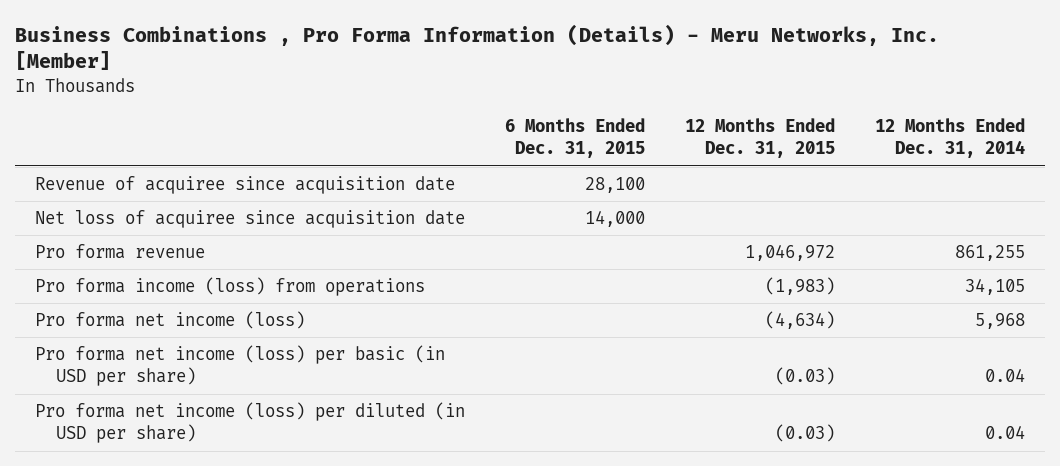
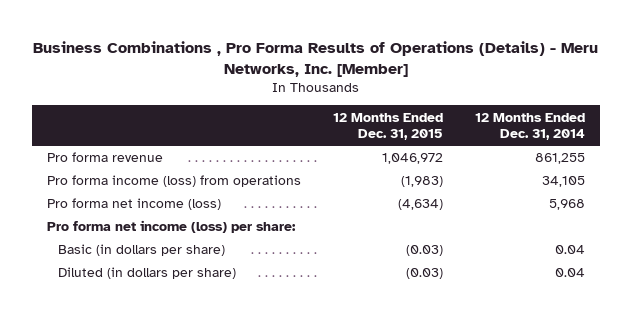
[15,23,940,71] Business Combinations , Pro Forma Information (Details) - Meru Networks, Inc. [Member] -> [33,40,599,77] Business Combinations , Pro Forma Results of Operations (Details) - Meru Networks, Inc. [Member]
[505,118,646,159] 6 Months Ended Dec. 31, 2015 -> none
[35,176,456,195] Revenue of acquiree since acquisition date -> none
[35,210,466,229] Net loss of acquiree since acquisition date -> none
none -> [47,220,297,234] Pro forma net income (loss) per share:
[35,345,446,387] Pro forma net income (loss) per basic (in USD per share) -> [58,244,226,257] Basic (in dollars per share)
[35,402,466,444] Pro forma net income (loss) per diluted (in USD per share) -> [58,267,237,280] Diluted (in dollars per share)

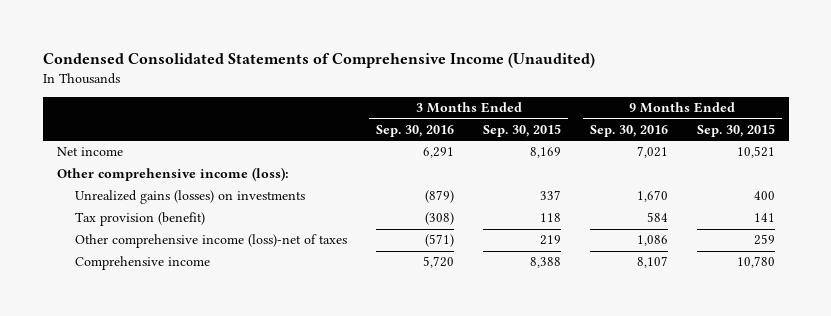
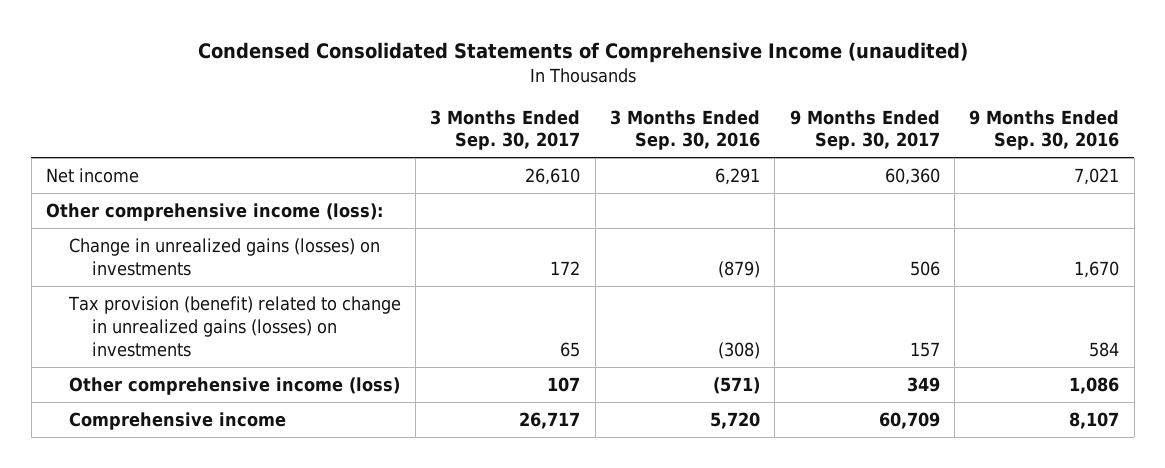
[42,53,595,69] Condensed Consolidated Statements of Comprehensive Income (Unaudited) -> [197,42,968,64] Condensed Consolidated Statements of Comprehensive Income (unaudited)
[483,123,562,137] Sep. 30, 2015 -> none
[696,123,775,137] Sep. 30, 2015 -> none
none -> [430,109,581,151] 3 Months Ended Sep. 30, 2017
none -> [789,109,940,151] 9 Months Ended Sep. 30, 2017
[75,190,306,205] Unrealized gains (losses) on investments -> [68,237,380,276] Change in unrealized gains (losses) on investments
[75,212,206,227] Tax provision (benefit) -> [67,295,401,357] Tax provision (benefit) related to change in unrealized gains (losses) on investments
[75,234,348,249] Other comprehensive income (loss)-net of taxes -> [68,376,400,395] Other comprehensive income (loss)

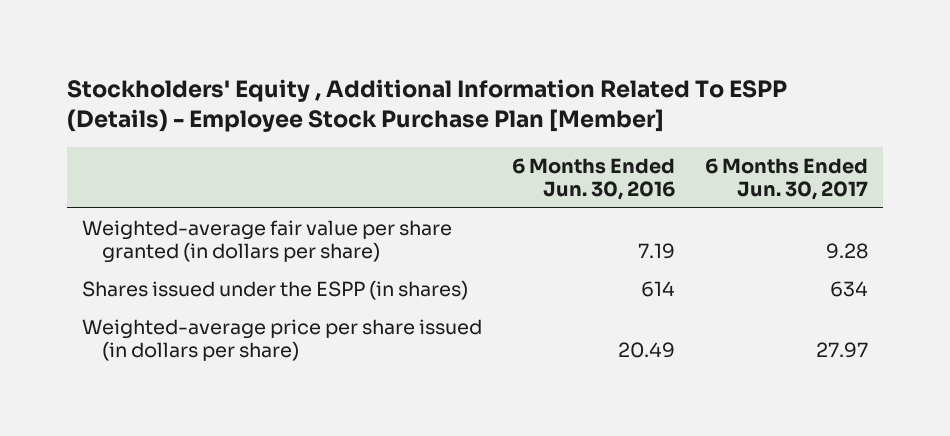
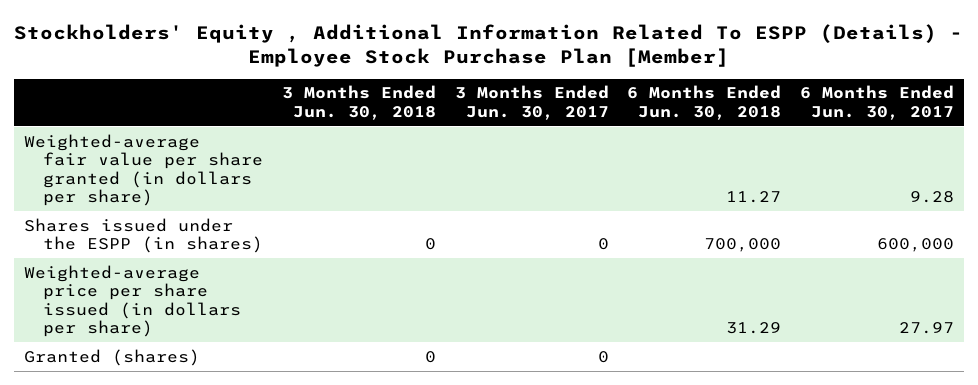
[511,158,675,200] 6 Months Ended Jun. 30, 2016 -> none
none -> [281,85,436,120] 3 Months Ended Jun. 30, 2018
none -> [454,85,609,120] 3 Months Ended Jun. 30, 2017
none -> [627,85,782,120] 6 Months Ended Jun. 30, 2018
[830,281,869,298] 634 -> [877,238,955,253] 600,000
none -> [23,348,200,366] Granted (shares)

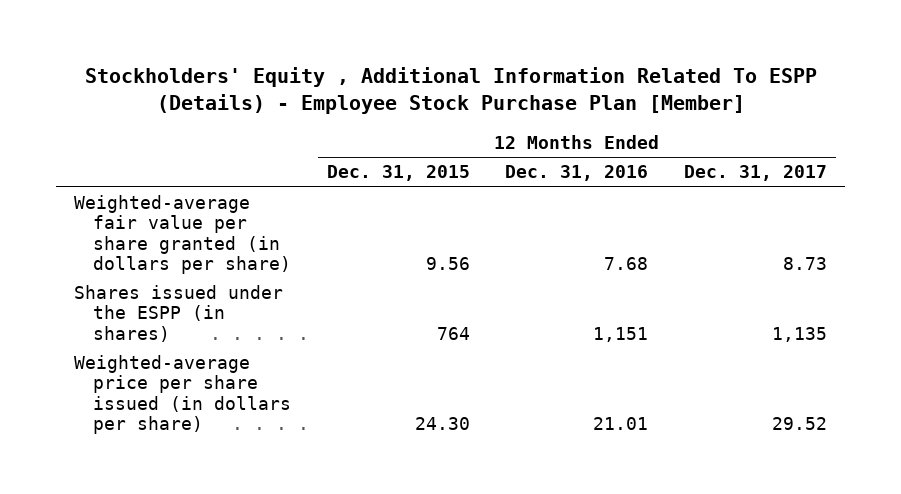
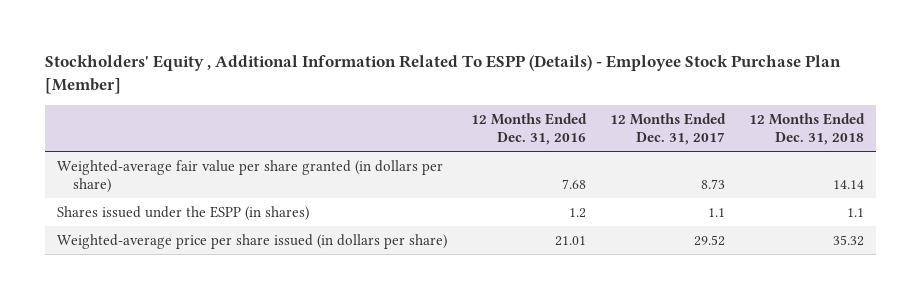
[326,165,470,182] Dec. 31, 2015 -> none
none -> [748,112,865,146] 12 Months Ended Dec. 31, 2018
[593,326,649,342] 1,151 -> [568,207,586,218] 1.2
[772,326,828,342] 1,135 -> [707,207,725,217] 1.1

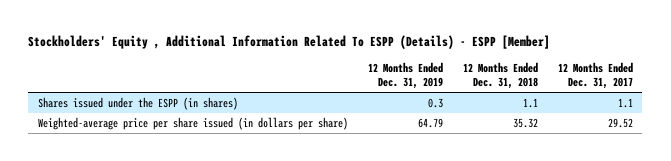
[44,55,841,95] Stockholders' Equity , Additional Information Related To ESPP (Details) - Employee Stock Purchase Plan [Member] -> [28,35,551,50] Stockholders' Equity , Additional Information Related To ESPP (Details) - ESPP [Member]
[470,112,587,146] 12 Months Ended Dec. 31, 2016 -> none
none -> [368,61,444,90] 12 Months Ended Dec. 31, 2019
[56,159,443,193] Weighted-average fair value per share granted (in dollars per share) -> none

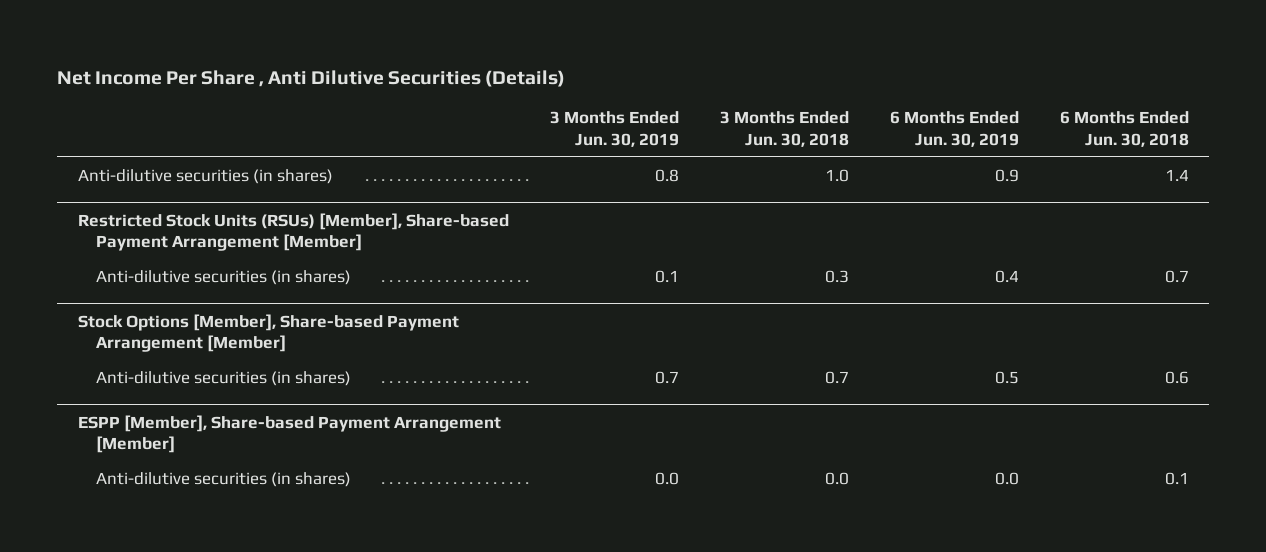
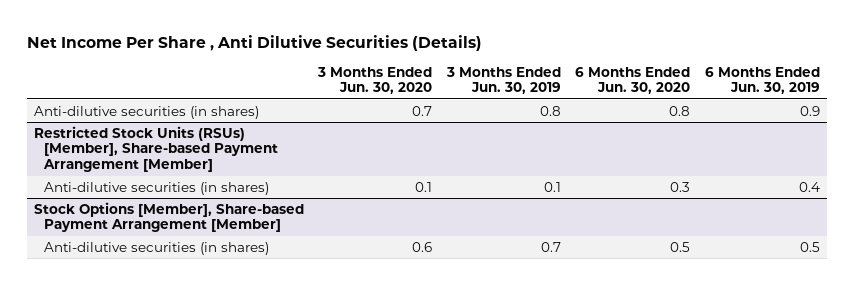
[719,111,849,148] 3 Months Ended Jun. 30, 2018 -> none
[1059,111,1189,148] 6 Months Ended Jun. 30, 2018 -> none
none -> [317,66,433,95] 3 Months Ended Jun. 30, 2020
none -> [575,66,691,95] 6 Months Ended Jun. 30, 2020
[77,414,501,454] ESPP [Member], Share-based Payment Arrangement [Member] -> none
[95,471,351,487] Anti-dilutive securities (in shares) -> none

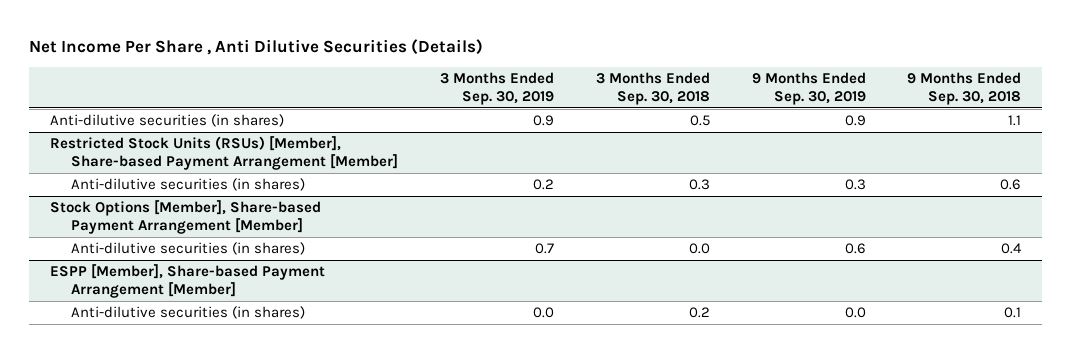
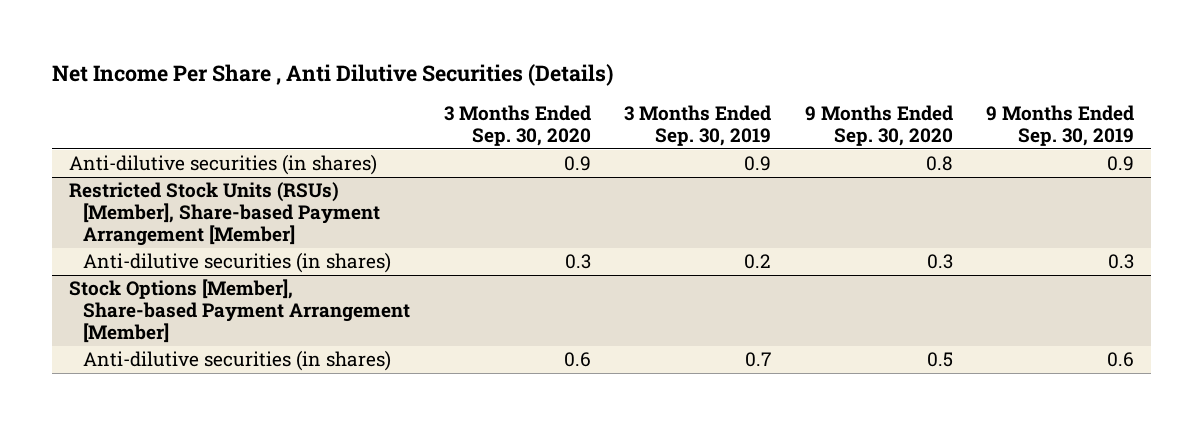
[595,72,710,105] 3 Months Ended Sep. 30, 2018 -> none
[907,72,1022,105] 9 Months Ended Sep. 30, 2018 -> none
none -> [443,105,591,147] 3 Months Ended Sep. 30, 2020
none -> [804,105,953,147] 9 Months Ended Sep. 30, 2020
[49,264,325,298] ESPP [Member], Share-based Payment Arrangement [Member] -> none
[71,306,306,320] Anti-dilutive securities (in shares) -> none

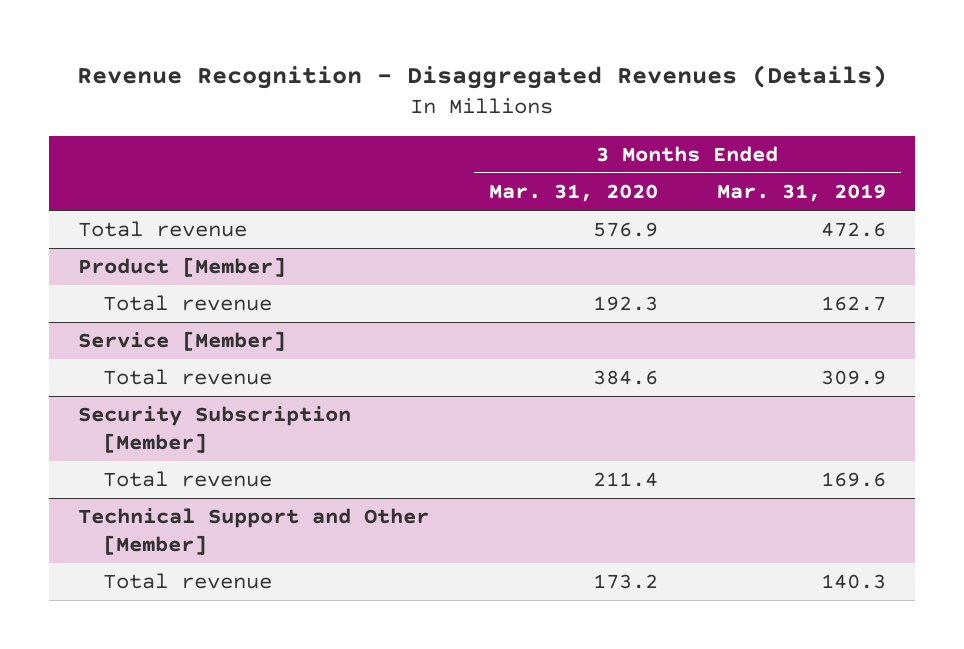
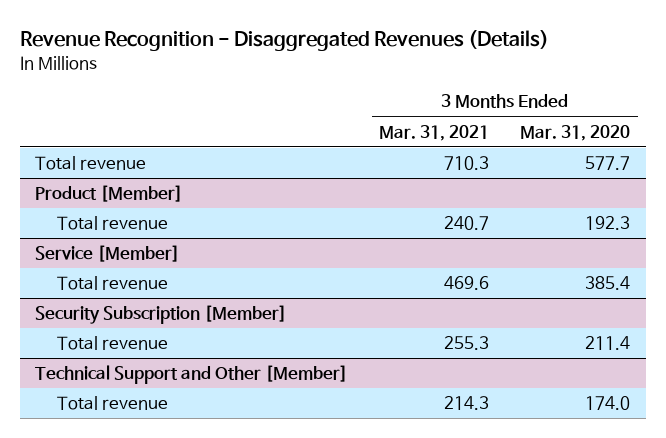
[716,184,886,203] Mar. 31, 2019 -> none
none -> [379,124,490,141] Mar. 31, 2021
[592,222,658,238] 576.9 -> [585,156,631,171] 577.7
[592,370,658,386] 384.6 -> [585,276,631,291] 385.4
[592,574,658,590] 173.2 -> [585,396,631,411] 174.0

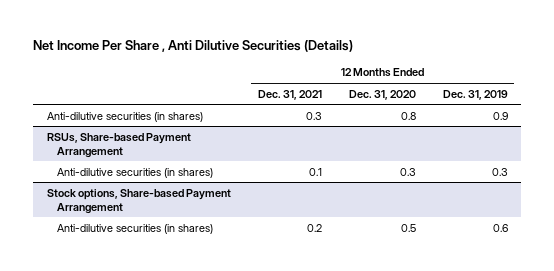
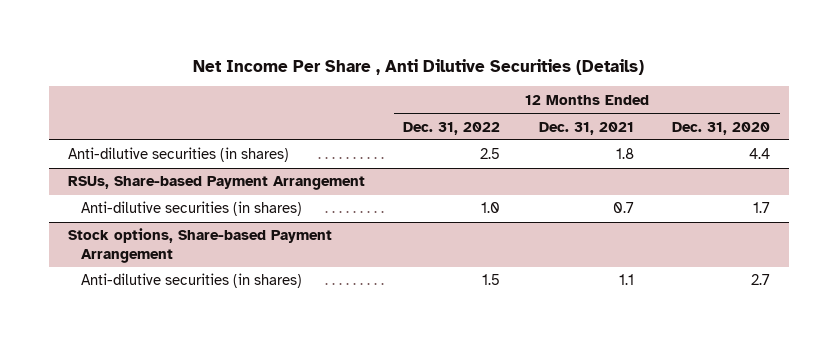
[442,89,508,100] Dec. 31, 2019 -> none
none -> [403,121,501,135] Dec. 31, 2022
[305,111,322,120] 0.3 -> [615,148,634,160] 1.8
[400,111,416,120] 0.8 -> [749,148,771,160] 4.4
[308,167,322,176] 0.1 -> [612,202,634,214] 0.7
[399,167,416,176] 0.3 -> [753,202,771,214] 1.7
[306,223,322,232] 0.2 -> [618,274,634,286] 1.1
[400,223,416,232] 0.5 -> [751,274,771,286] 2.7

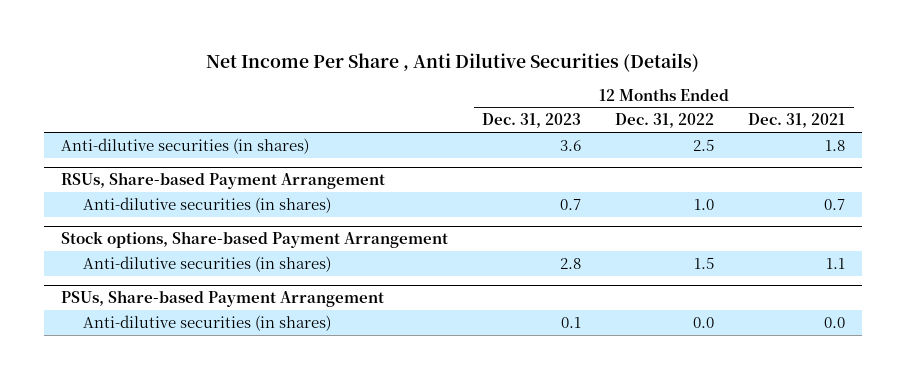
[672,121,771,135] Dec. 31, 2020 -> none
none -> [482,113,582,129] Dec. 31, 2023
none -> [61,289,385,307] PSUs, Share-based Payment Arrangement
none -> [83,314,332,331] Anti-dilutive securities (in shares)

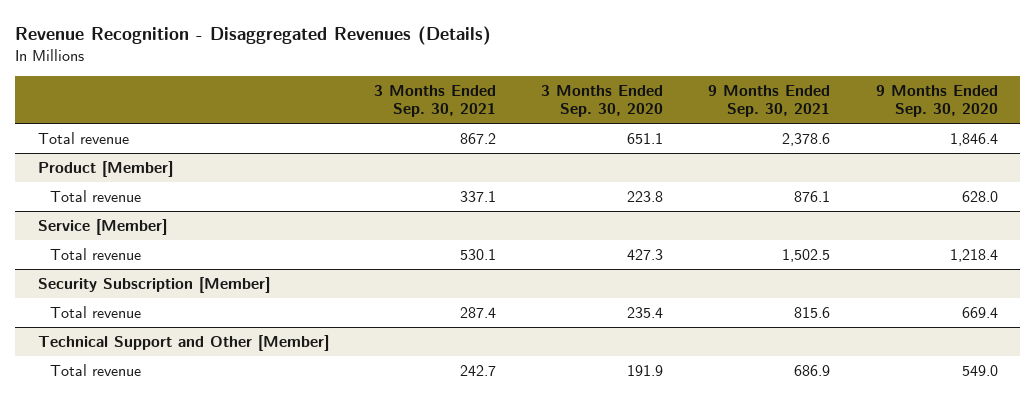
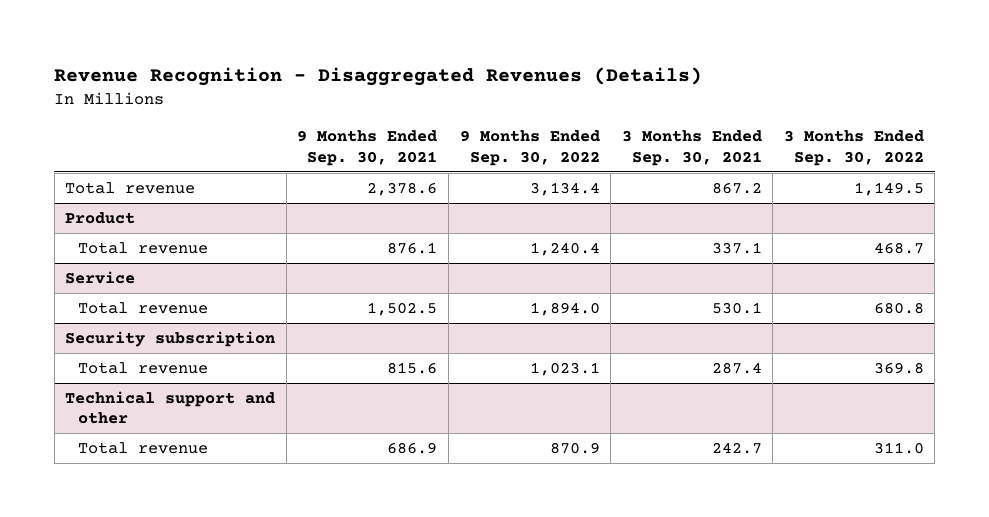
[541,85,664,118] 3 Months Ended Sep. 30, 2020 -> none
[875,85,998,118] 9 Months Ended Sep. 30, 2020 -> none
none -> [459,130,600,166] 9 Months Ended Sep. 30, 2022
none -> [783,130,924,166] 3 Months Ended Sep. 30, 2022
[37,160,173,177] Product [Member] -> [65,211,136,224] Product
[37,218,167,235] Service [Member] -> [65,270,136,284] Service
[37,276,270,293] Security Subscription [Member] -> [65,330,276,347] Security subscription
[37,334,329,351] Technical Support and Other [Member] -> [65,390,276,425] Technical support and other

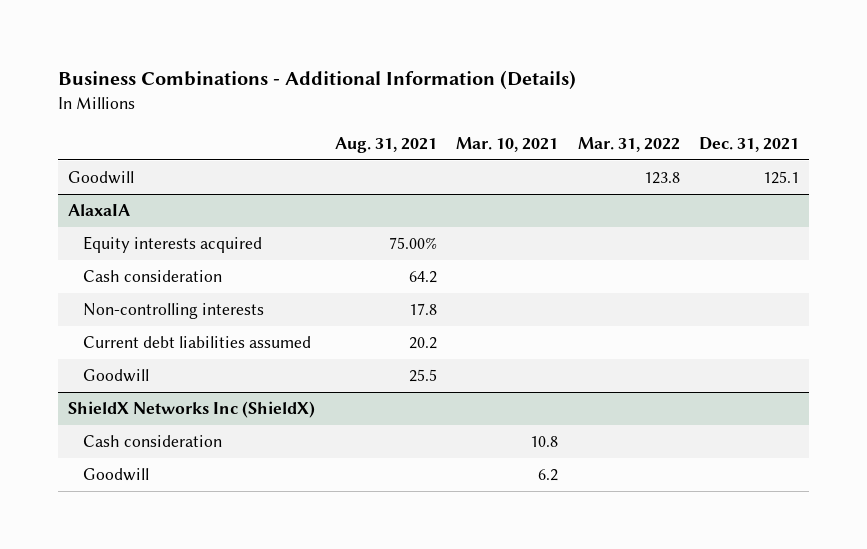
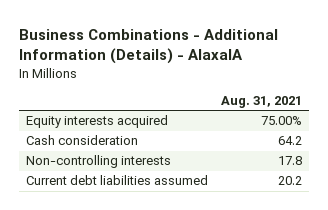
[58,70,577,91] Business Combinations - Additional Information (Details) -> [19,28,279,65] Business Combinations - Additional Information (Details) - AlaxaIA
[456,136,559,152] Mar. 10, 2021 -> none
[577,136,680,152] Mar. 31, 2022 -> none
[699,136,800,152] Dec. 31, 2021 -> none
[67,171,134,185] Goodwill -> none
[67,204,130,217] AlaxaIA -> none
[83,369,150,383] Goodwill -> none
[67,401,315,419] ShieldX Networks Inc (ShieldX) -> none
[83,435,223,448] Cash consideration -> none
[83,468,150,482] Goodwill -> none

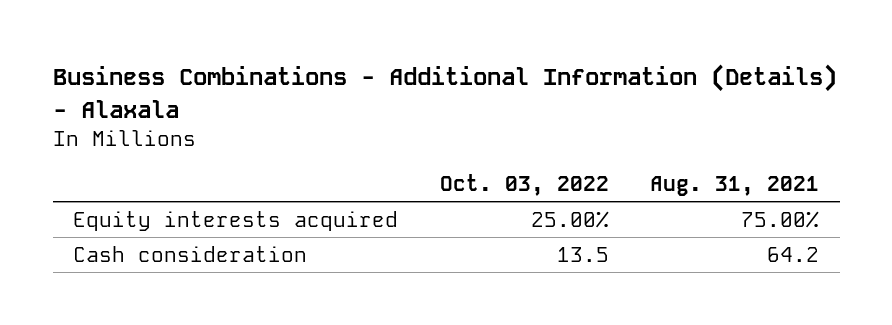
[19,28,279,65] Business Combinations - Additional Information (Details) - AlaxaIA -> [52,64,837,118] Business Combinations - Additional Information (Details) - Alaxala
none -> [439,174,609,197] Oct. 03, 2022
[25,155,171,169] Non-controlling interests -> none
[25,175,208,186] Current debt liabilities assumed -> none

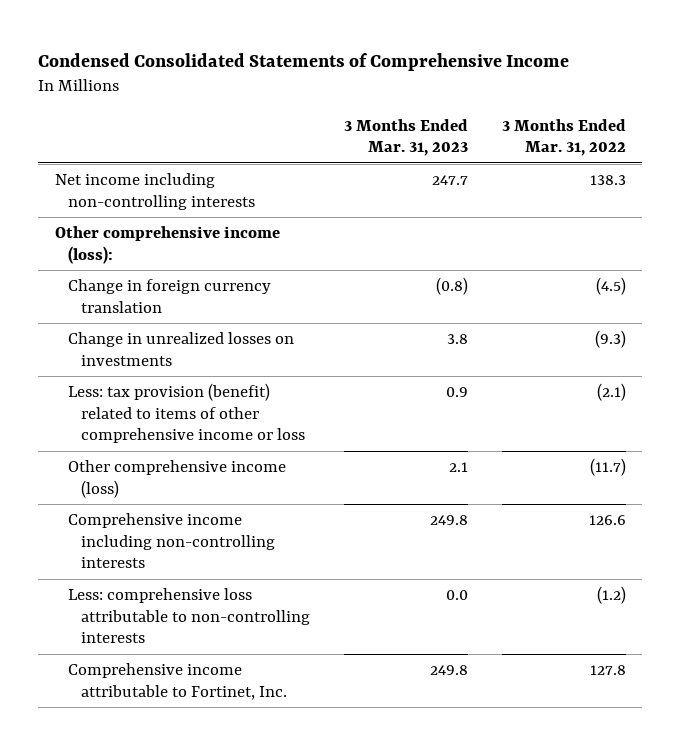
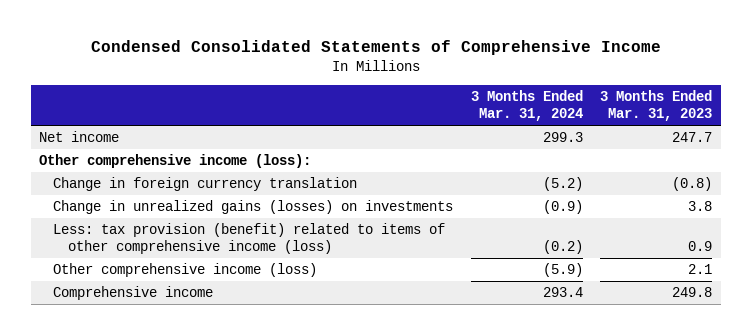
[501,118,626,157] 3 Months Ended Mar. 31, 2022 -> none
none -> [470,90,583,122] 3 Months Ended Mar. 31, 2024
[55,173,256,210] Net income including non-controlling interests -> [39,131,120,143] Net income
[68,332,295,366] Change in unrealized losses on investments -> [53,200,454,215] Change in unrealized gains (losses) on investments
[68,383,306,443] Less: tax provision (benefit) related to items of other comprehensive income or loss -> [53,223,446,254] Less: tax provision (benefit) related to items of other comprehensive income (loss)
[68,513,276,568] Comprehensive income including non-controlling interests -> none
[68,588,311,643] Less: comprehensive loss attributable to non-controlling interests -> none
[68,663,288,700] Comprehensive income attributable to Fortinet, Inc. -> [53,286,214,301] Comprehensive income

